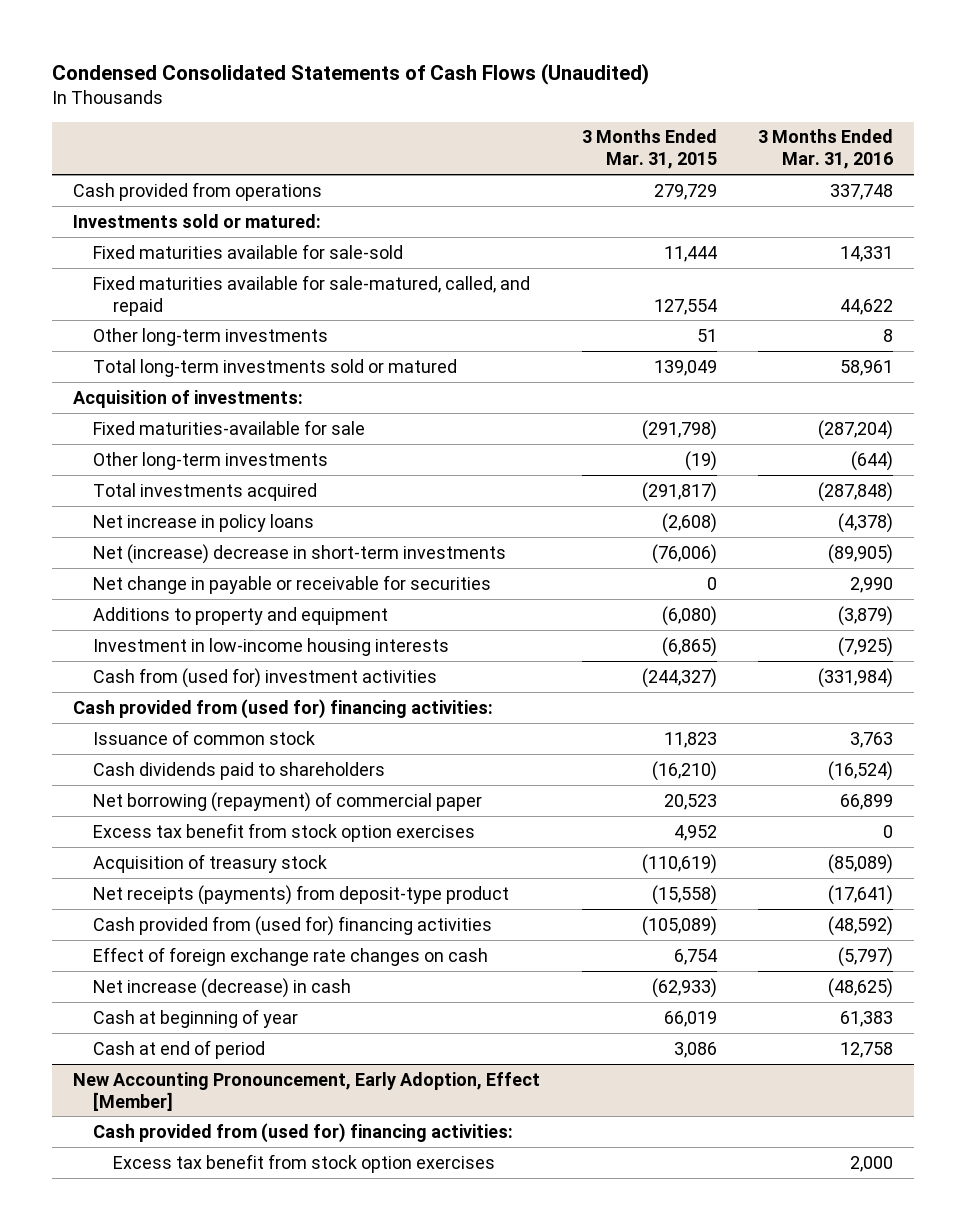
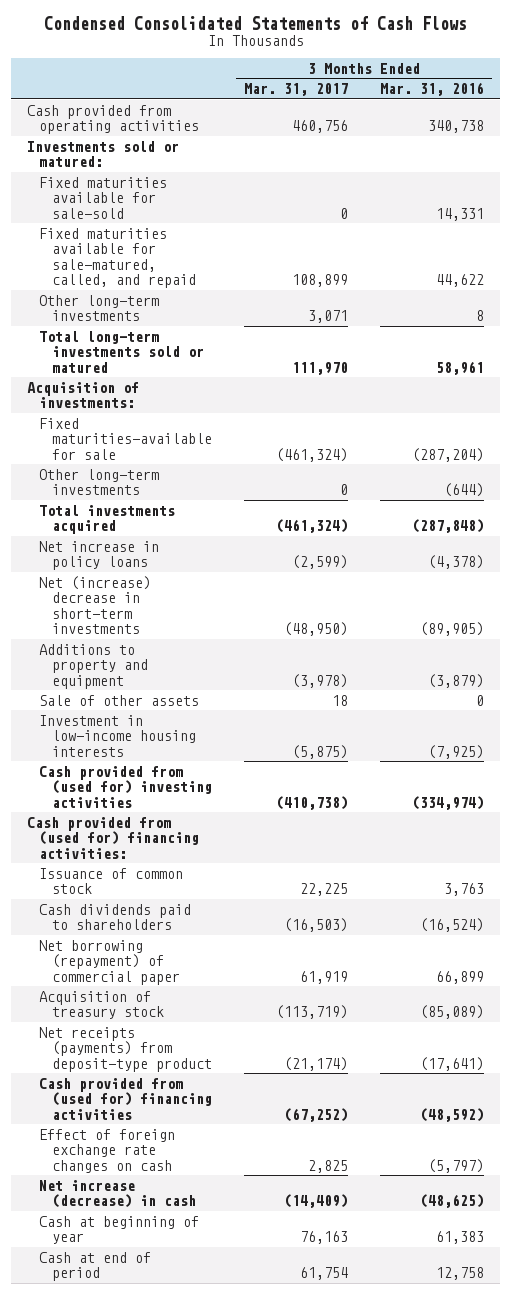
[52,62,650,85] Condensed Consolidated Statements of Cash Flows (Unaudited) -> [43,15,467,30] Condensed Consolidated Statements of Cash Flows
[581,129,717,170] 3 Months Ended Mar. 31, 2015 -> none
none -> [244,83,349,97] Mar. 31, 2017
[73,181,323,201] Cash provided from operations -> [26,104,200,135] Cash provided from operating activities
[830,183,894,200] 337,748 -> [428,120,485,134] 340,738
[93,574,492,594] Net change in payable or receivable for securities -> none
none -> [39,694,200,706] Sale of other assets
[93,667,438,688] Cash from (used for) investment activities -> [39,765,212,808] Cash provided from (used for) investing activities
[818,667,894,688] (331,984) -> [412,795,485,810] (334,974)
[93,822,476,842] Excess tax benefit from stock option exercises -> none
[73,1071,541,1111] New Accounting Pronouncement, Early Adoption, Effect [Member] -> none
[93,1122,514,1143] Cash provided from (used for) financing activities: -> none
[112,1153,495,1173] Excess tax benefit from stock option exercises -> none

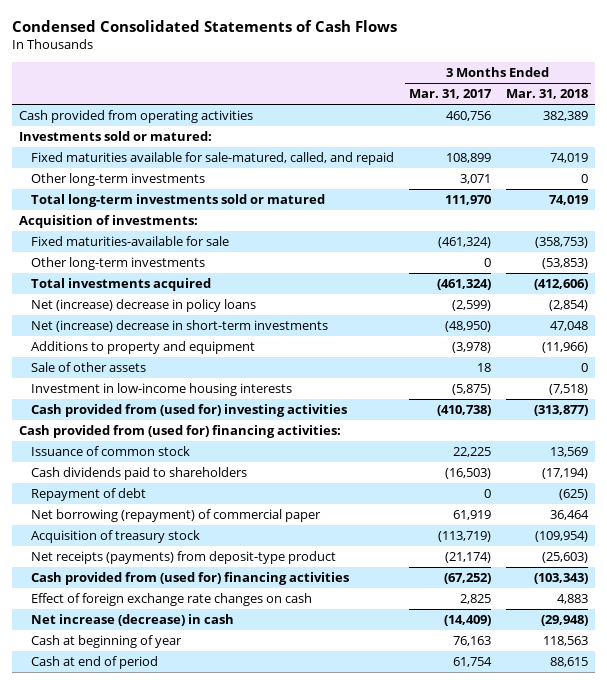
[380,82,485,97] Mar. 31, 2016 -> none
none -> [505,89,588,100] Mar. 31, 2018
[39,176,168,219] Fixed maturities available for sale-sold -> none
[39,540,160,571] Net increase in policy loans -> [31,299,257,313] Net (increase) decrease in policy loans
none -> [31,488,147,502] Repayment of debt

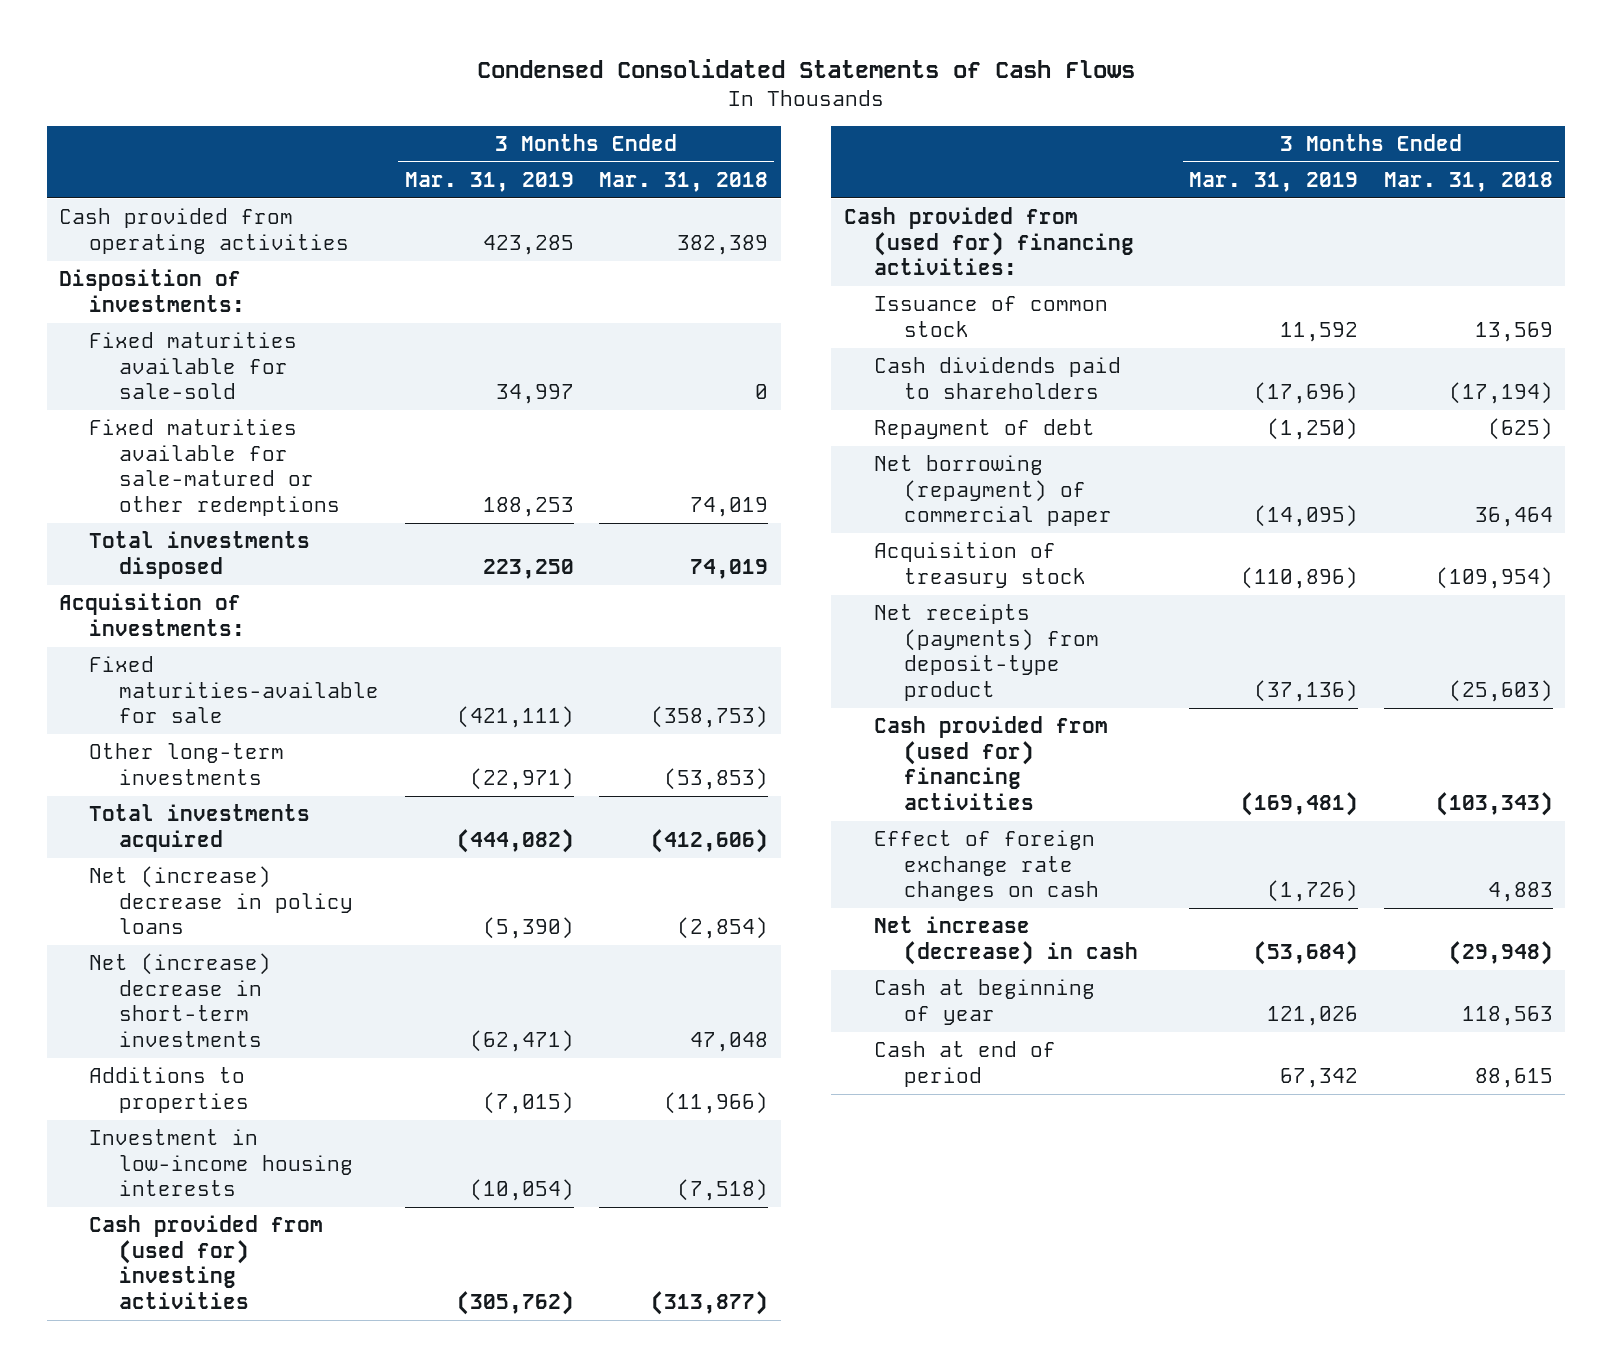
[408,89,492,100] Mar. 31, 2017 -> none
none -> [404,172,574,193] Mar. 31, 2019
[31,173,206,187] Other long-term investments -> none
[19,131,213,142] Investments sold or matured: -> [59,269,246,312] Disposition of investments:
none -> [89,332,298,400] Fixed maturities available for sale-sold
[31,152,395,166] Fixed maturities available for sale-matured, called, and repaid -> [89,419,341,516] Fixed maturities available for sale-matured or other redemptions
[31,194,326,208] Total long-term investments sold or matured -> [89,531,311,579] Total investments disposed
[31,362,147,373] Sale of other assets -> none
[31,341,256,355] Additions to property and equipment -> [89,1067,250,1113] Additions to properties

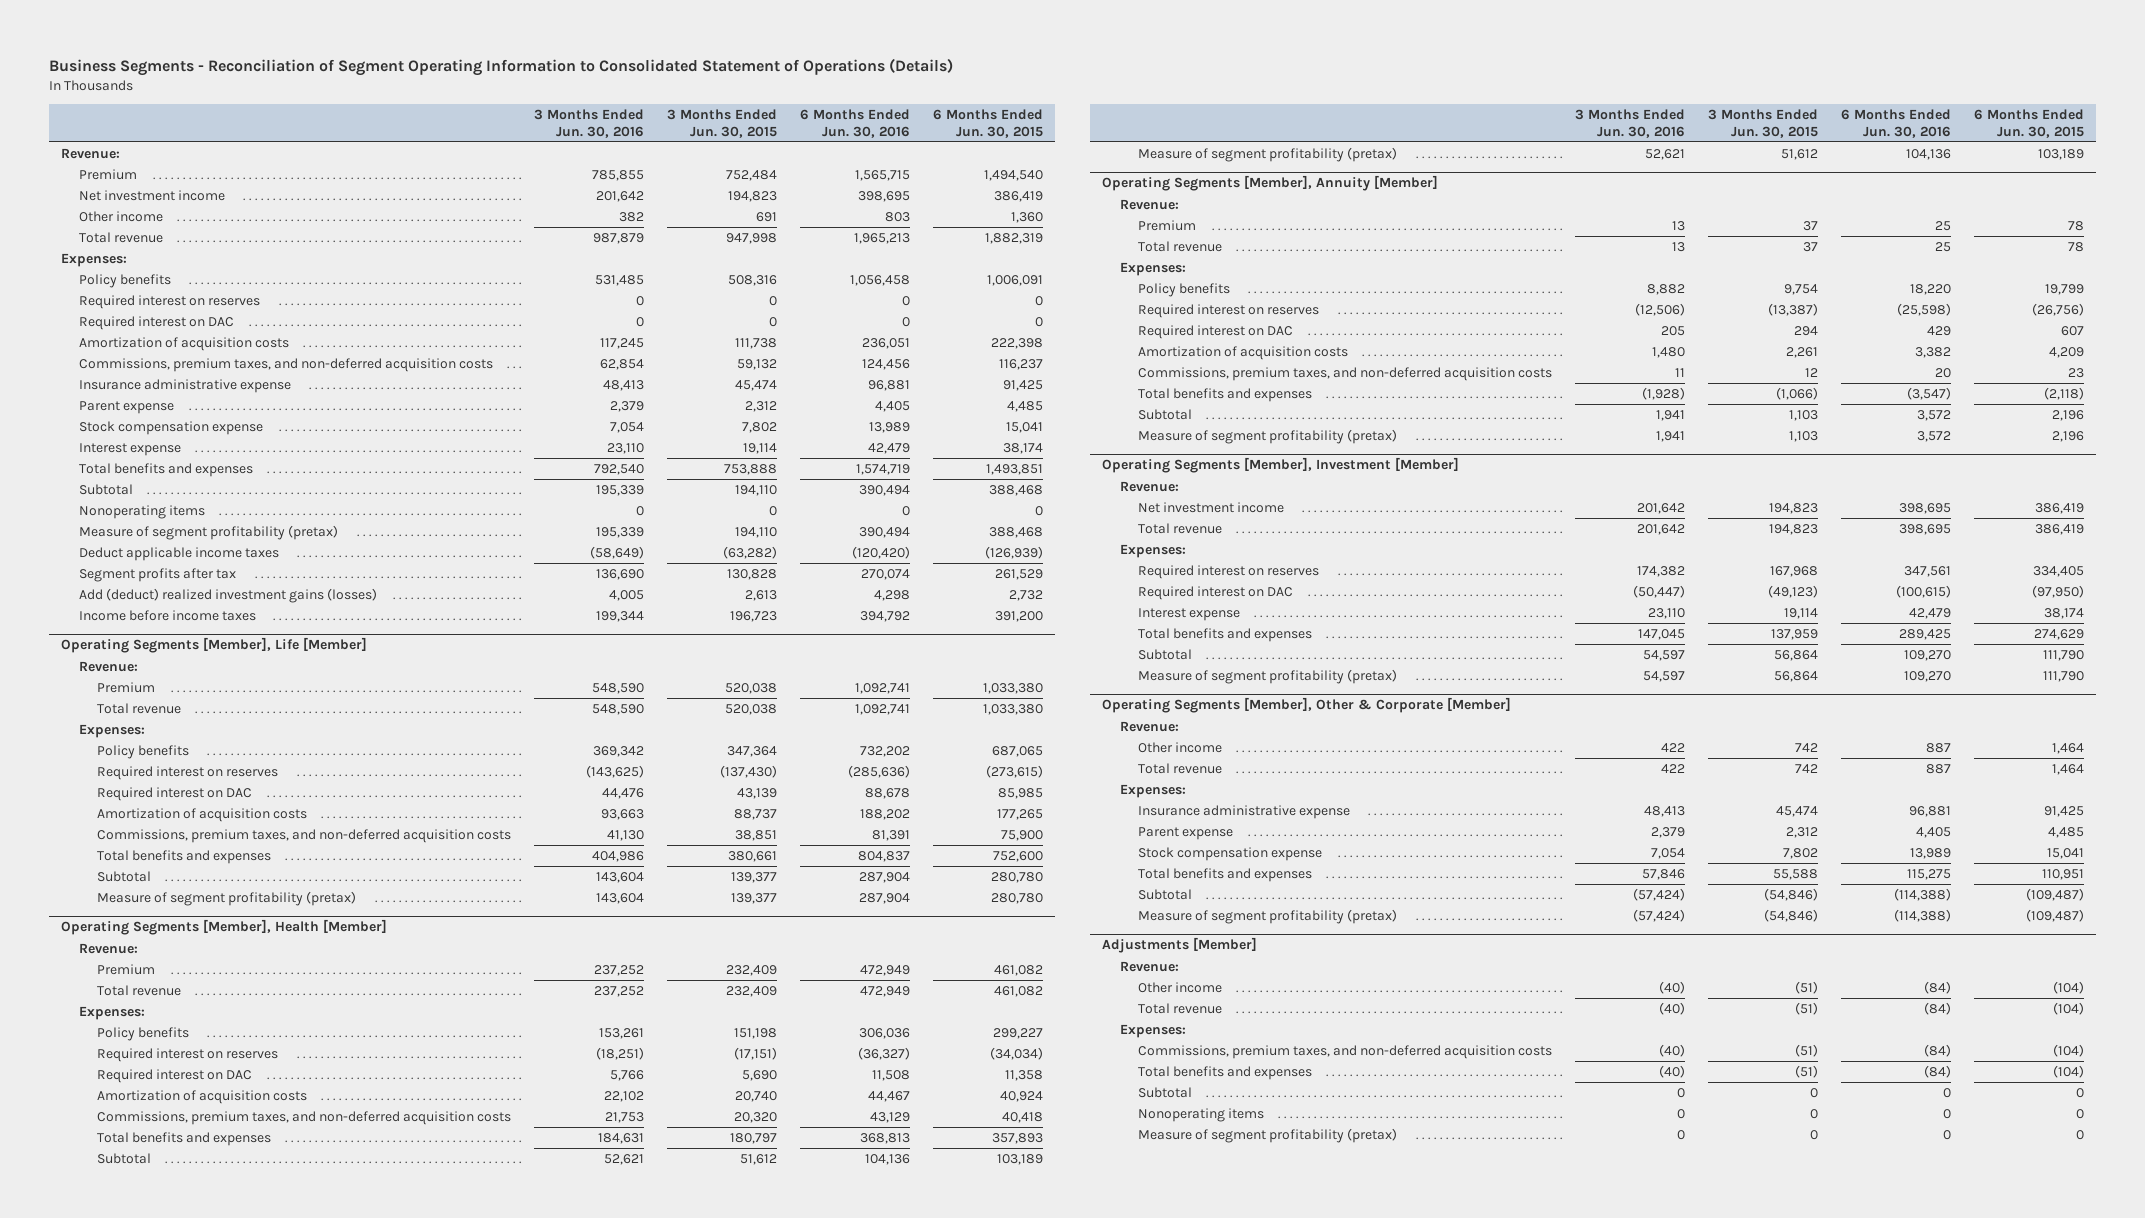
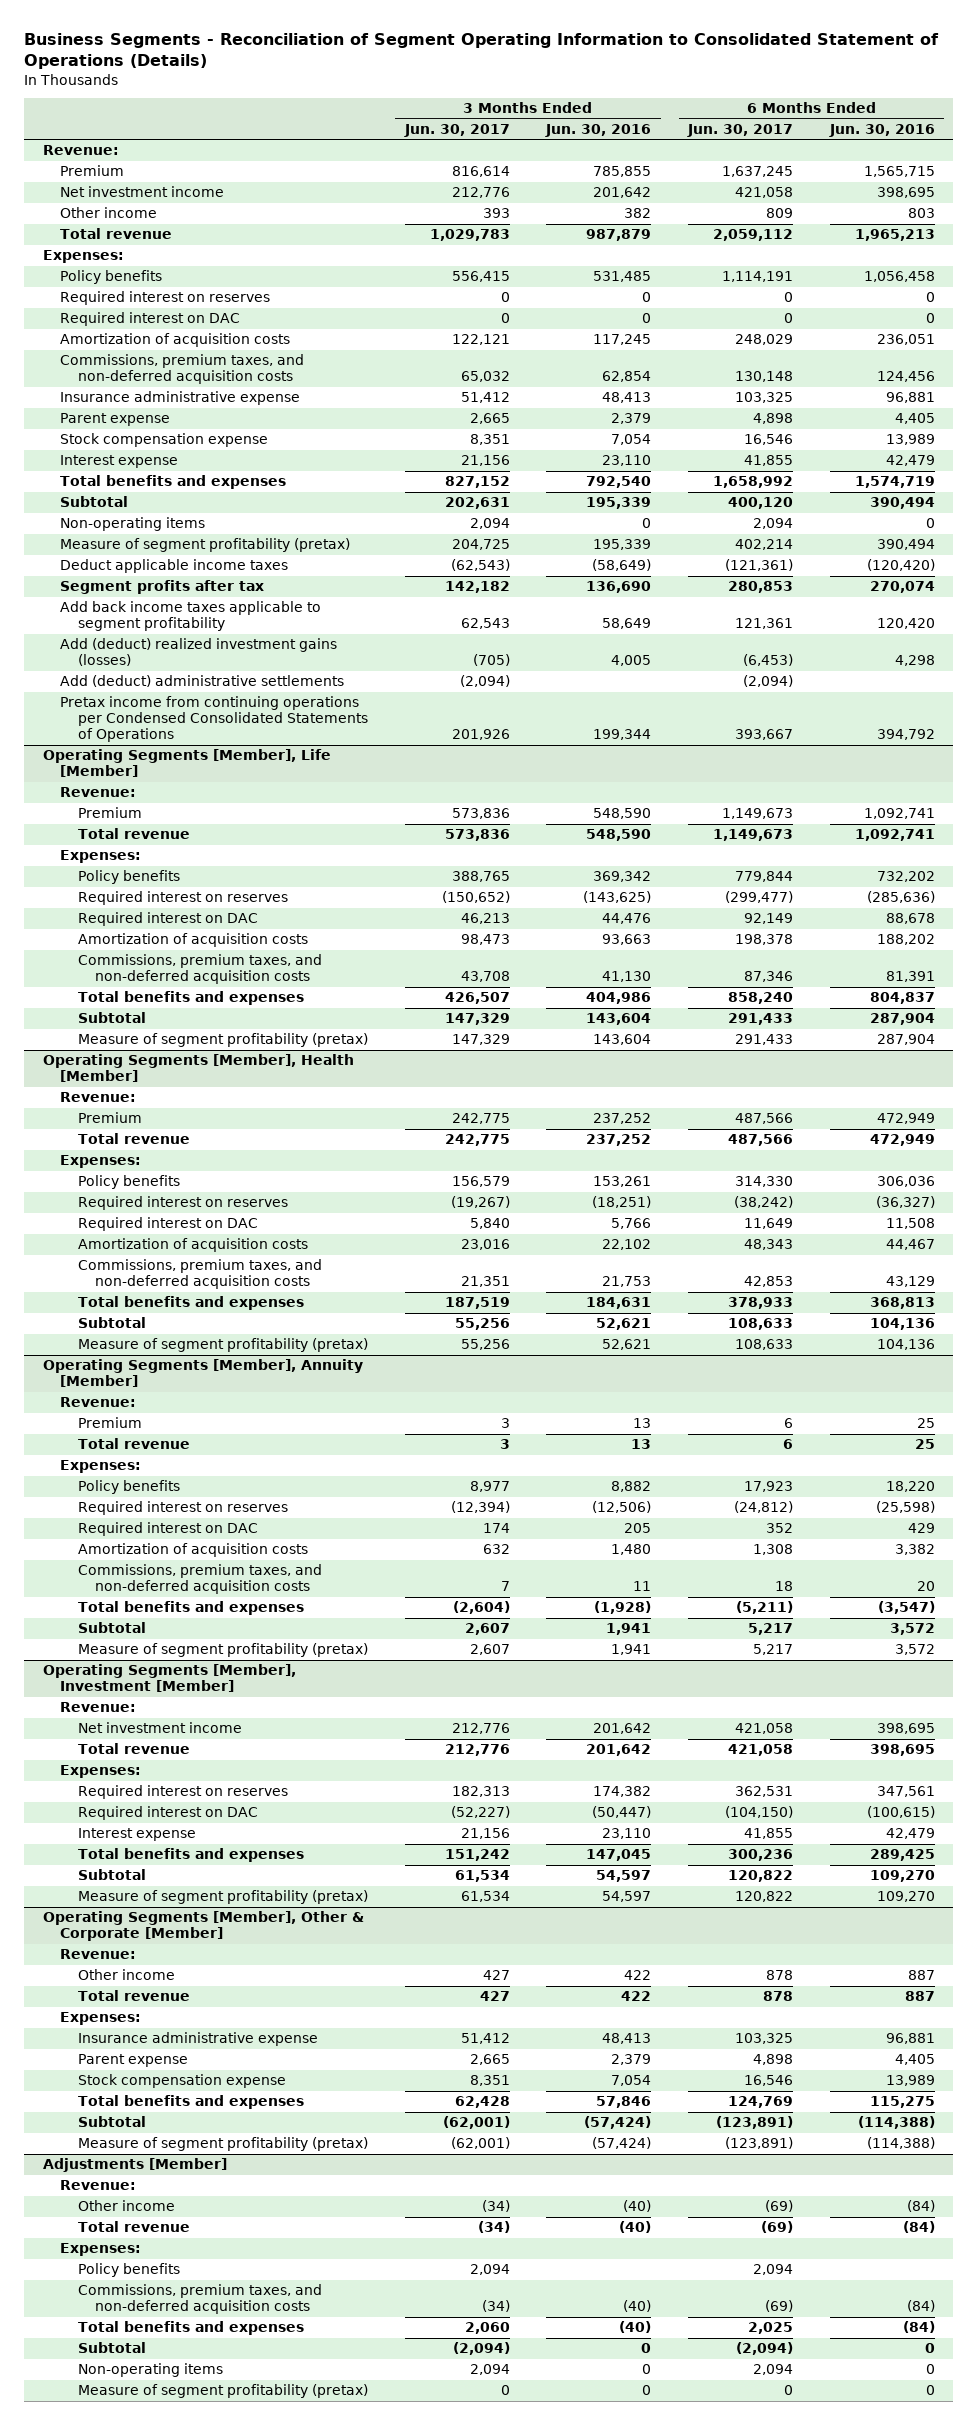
[667,109,778,138] 3 Months Ended Jun. 30, 2015 -> none
[933,109,1044,138] 6 Months Ended Jun. 30, 2015 -> none
none -> [403,123,510,137] Jun. 30, 2017
none -> [687,123,794,137] Jun. 30, 2017
[78,505,205,520] Nonoperating items -> [60,517,206,532] Non-operating items
none -> [60,601,322,632] Add back income taxes applicable to segment profitability
none -> [60,675,345,688] Add (deduct) administrative settlements
[78,610,256,622] Income before income taxes -> [60,696,368,743] Pretax income from continuing operations per Condensed Consolidated Statements of Operations
none -> [77,2263,180,2278] Policy benefits
[1137,1108,1264,1123] Nonoperating items -> [77,2363,223,2378] Non-operating items

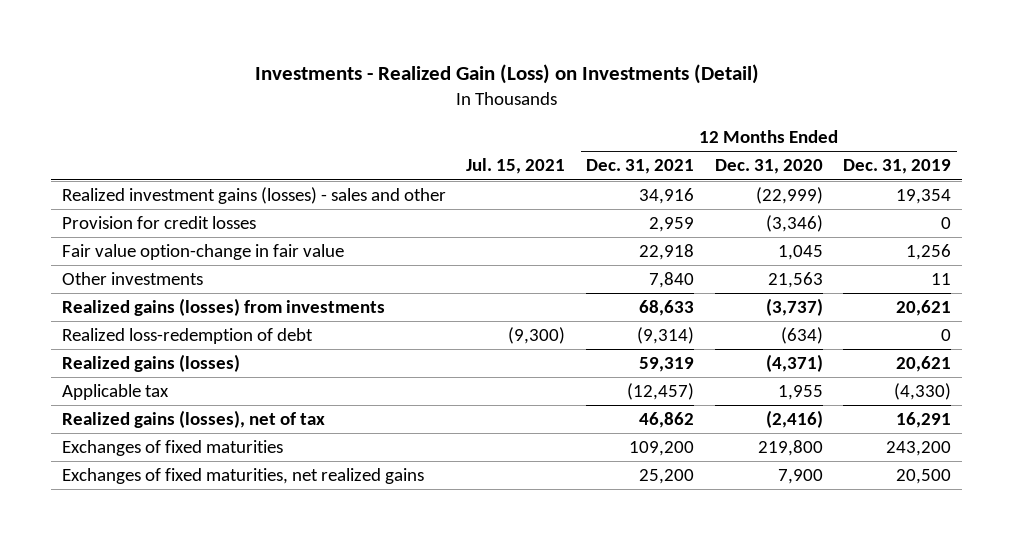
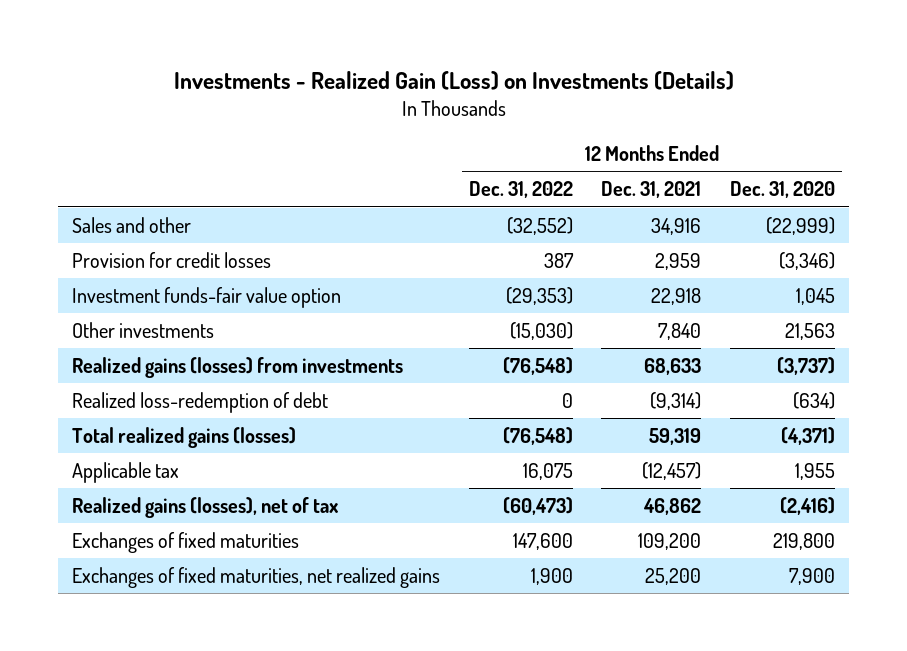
[254,63,759,84] Investments - Realized Gain (Loss) on Investments (Detail) -> [173,71,734,91] Investments - Realized Gain (Loss) on Investments (Details)
[466,158,566,175] Jul. 15, 2021 -> none
[843,159,952,175] Dec. 31, 2019 -> none
none -> [468,181,573,199] Dec. 31, 2022
[61,187,446,205] Realized investment gains (losses) - sales and other -> [72,216,192,233] Sales and other
[61,244,344,261] Fair value option-change in fair value -> [72,286,342,308] Investment funds-fair value option
[61,354,240,373] Realized gains (losses) -> [72,426,297,448] Total realized gains (losses)

